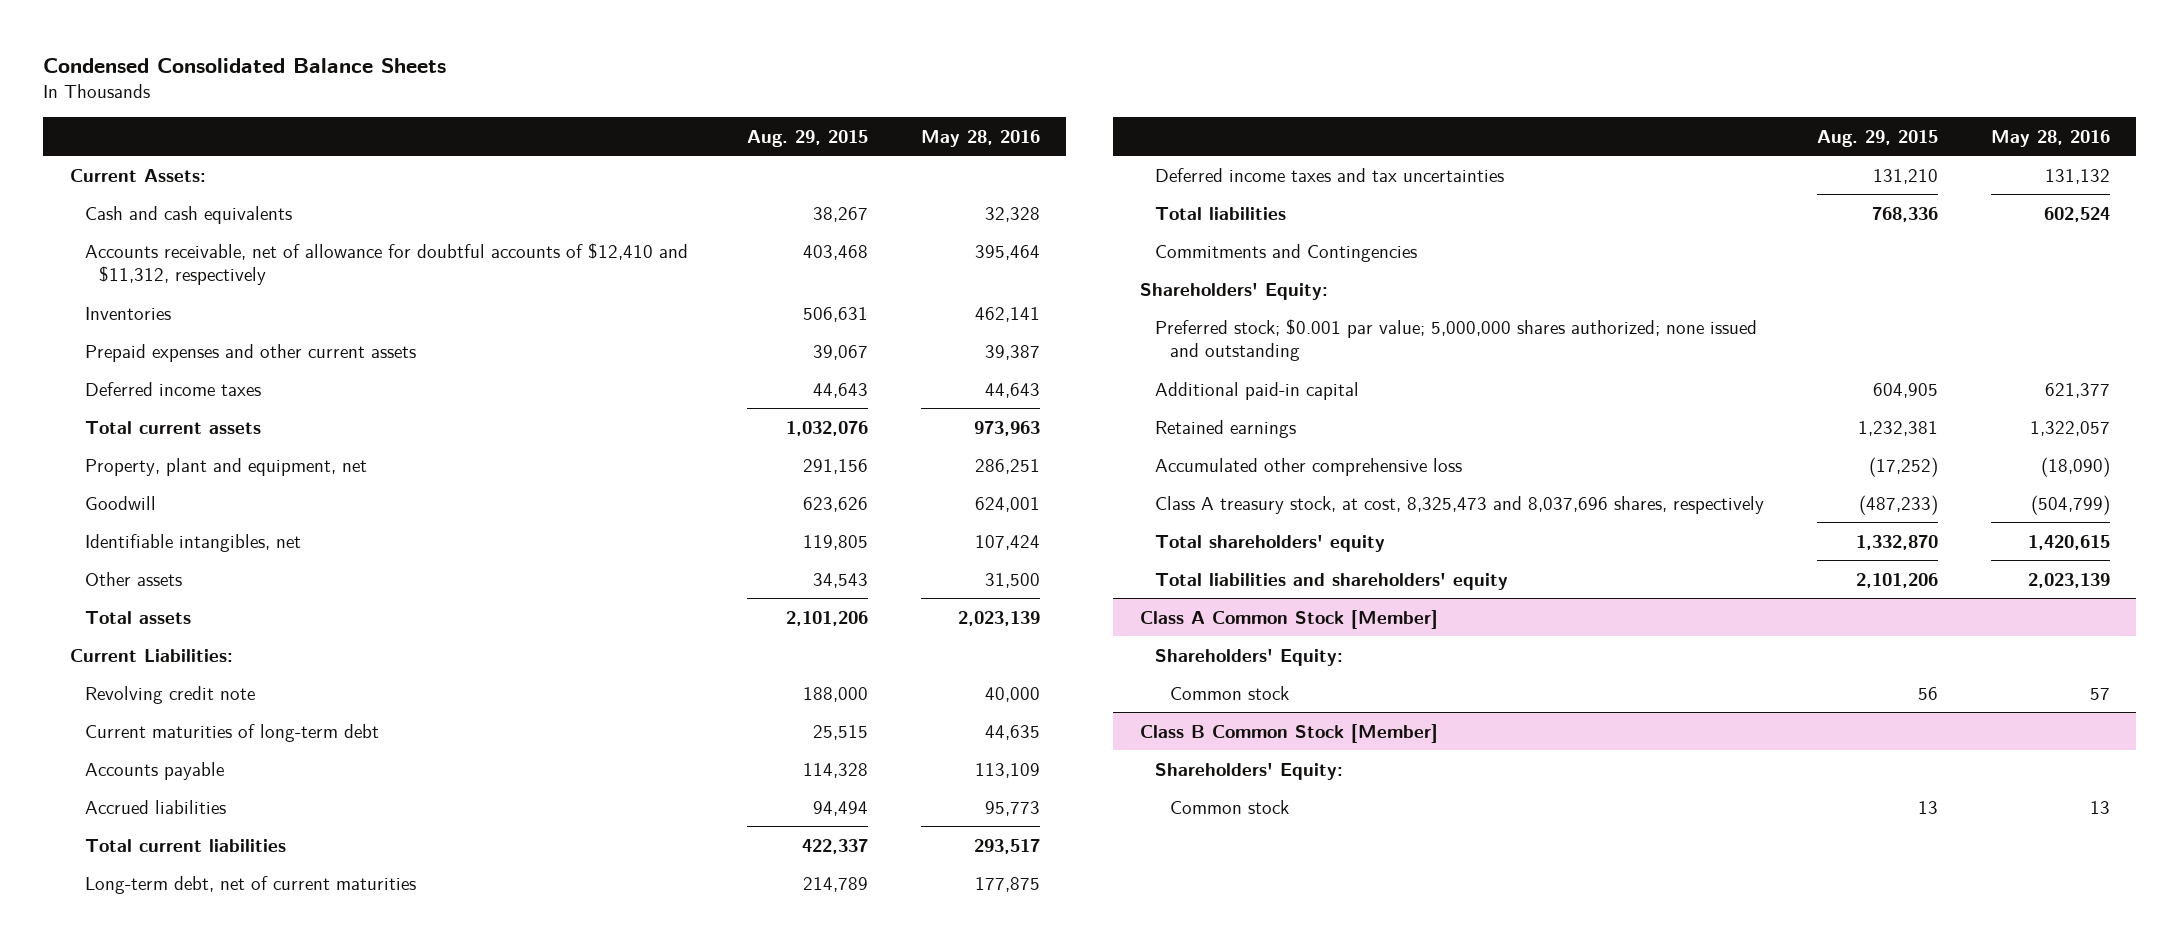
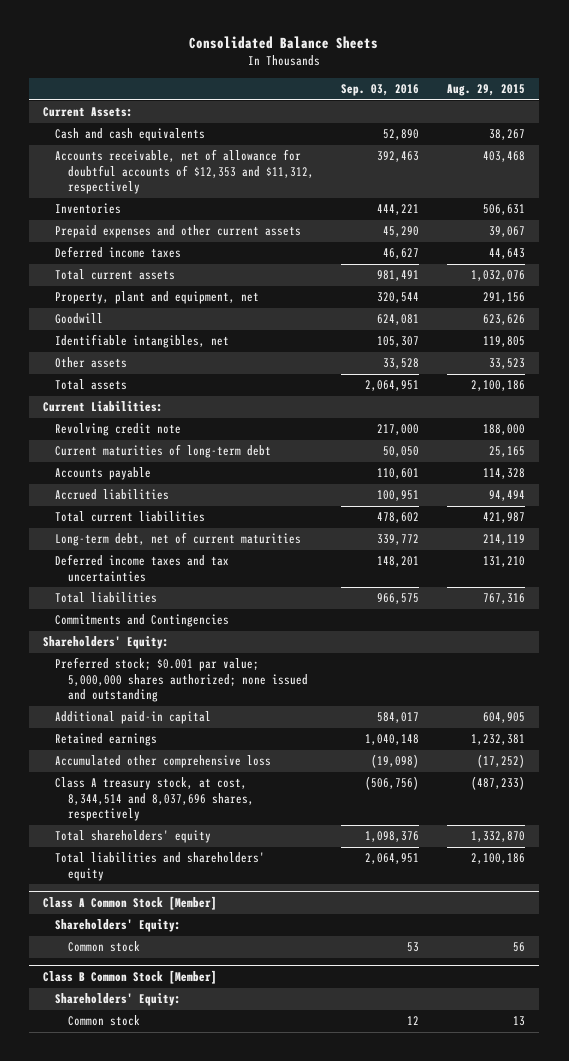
[43,57,447,73] Condensed Consolidated Balance Sheets -> [189,36,379,50] Consolidated Balance Sheets
[920,129,1040,147] May 28, 2016 -> none
none -> [341,84,420,97] Sep. 03, 2016
[84,242,688,286] Accounts receivable, net of allowance for doubtful accounts of $12,410 and $11,312, respectively -> [55,149,314,194] Accounts receivable, net of allowance for doubtful accounts of $12,353 and $11,312, respectively
[812,572,868,588] 34,543 -> [489,358,526,370] 33,523
[785,610,868,626] 2,101,206 -> [471,380,526,392] 2,100,186
[812,724,868,740] 25,515 -> [489,446,526,458] 25,165
[801,838,868,854] 422,337 -> [483,512,526,524] 421,987
[802,876,868,892] 214,789 -> [483,534,526,546] 214,119
[1871,206,1938,222] 768,336 -> [483,593,526,605] 767,316
[1154,495,1764,514] Class A treasury stock, at cost, 8,325,473 and 8,037,696 shares, respectively -> [55,777,254,821] Class A treasury stock, at cost, 8,344,514 and 8,037,696 shares, respectively
[1855,572,1938,588] 2,101,206 -> [471,853,526,865] 2,100,186

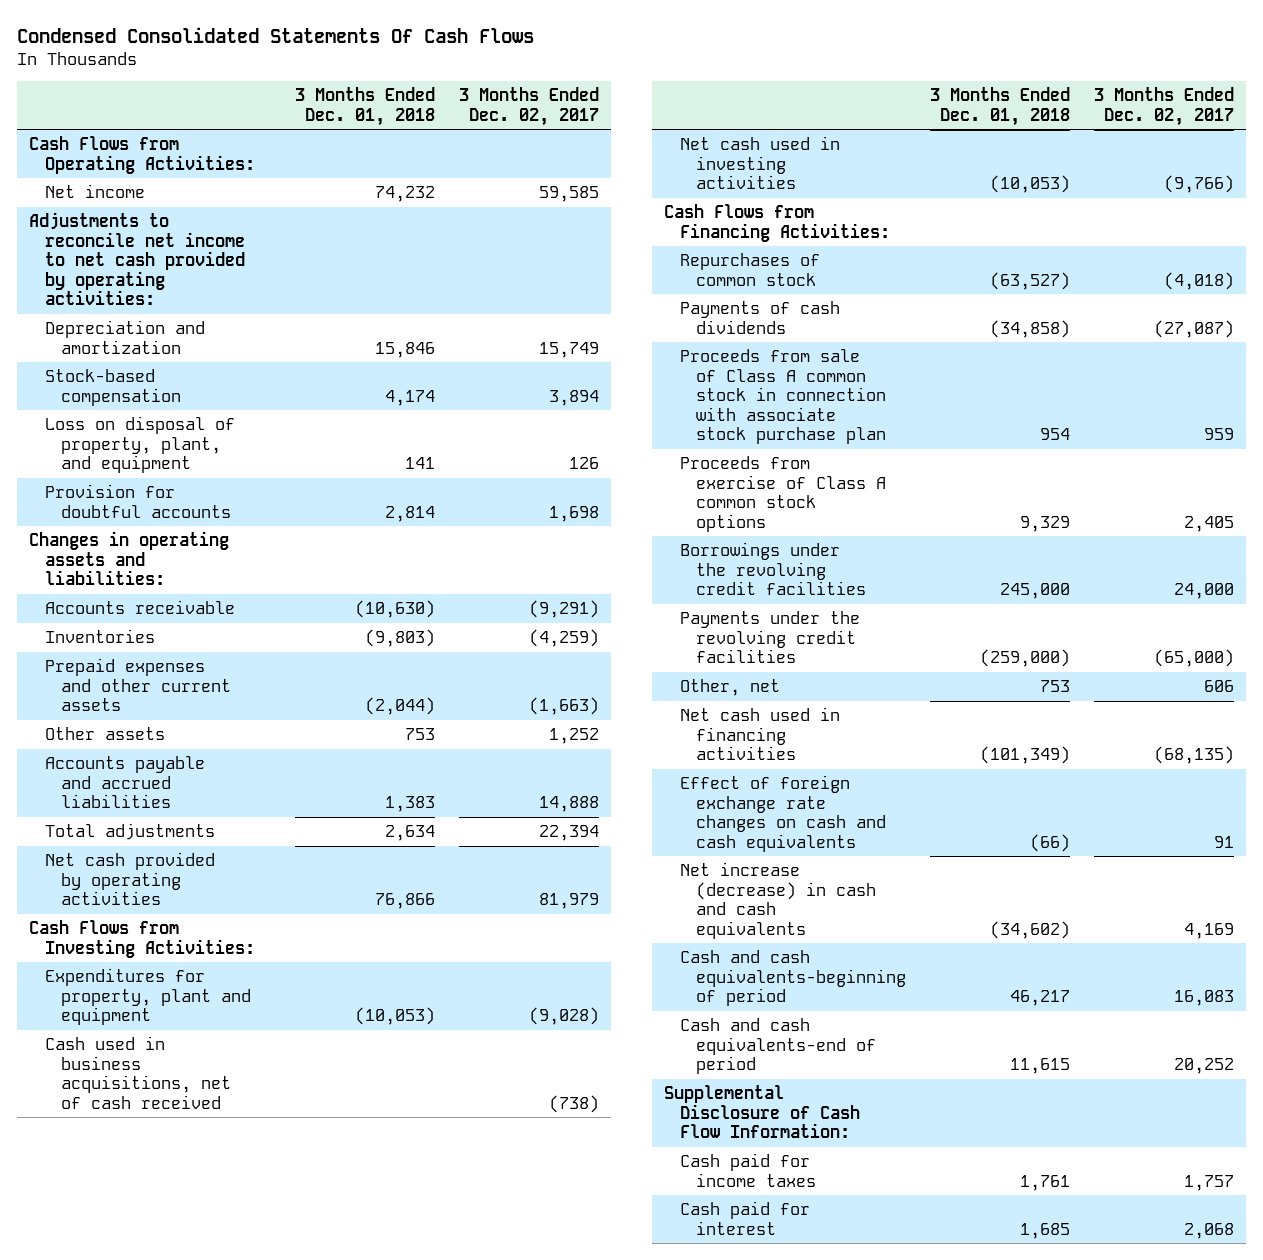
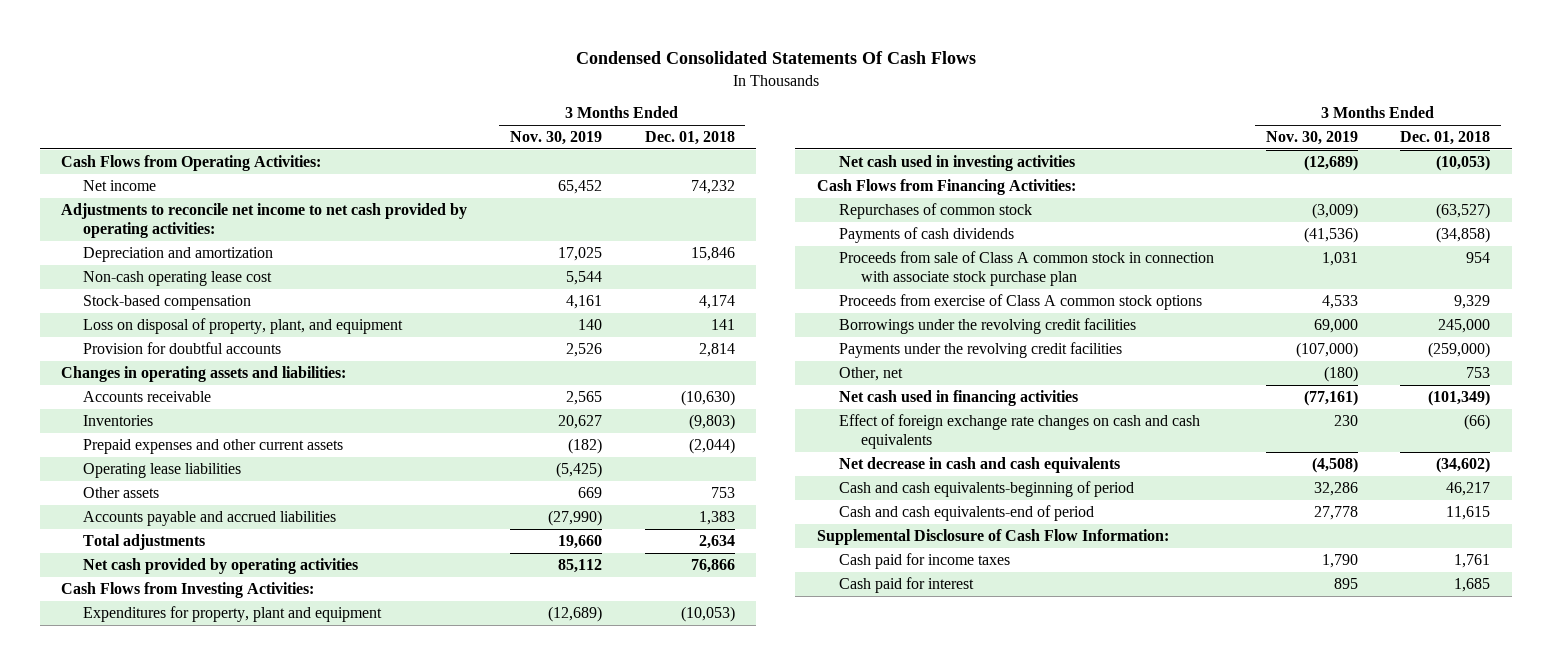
[459,87,600,126] 3 Months Ended Dec. 02, 2017 -> none
none -> [509,131,602,146] Nov. 30, 2019
none -> [83,270,273,286] Non-cash operating lease cost
none -> [83,462,242,478] Operating lease liabilities
[45,1036,232,1109] Cash used in business acquisitions, net of cash received -> none
[679,862,877,939] Net increase (decrease) in cash and cash equivalents -> [838,456,1120,473] Net decrease in cash and cash equivalents

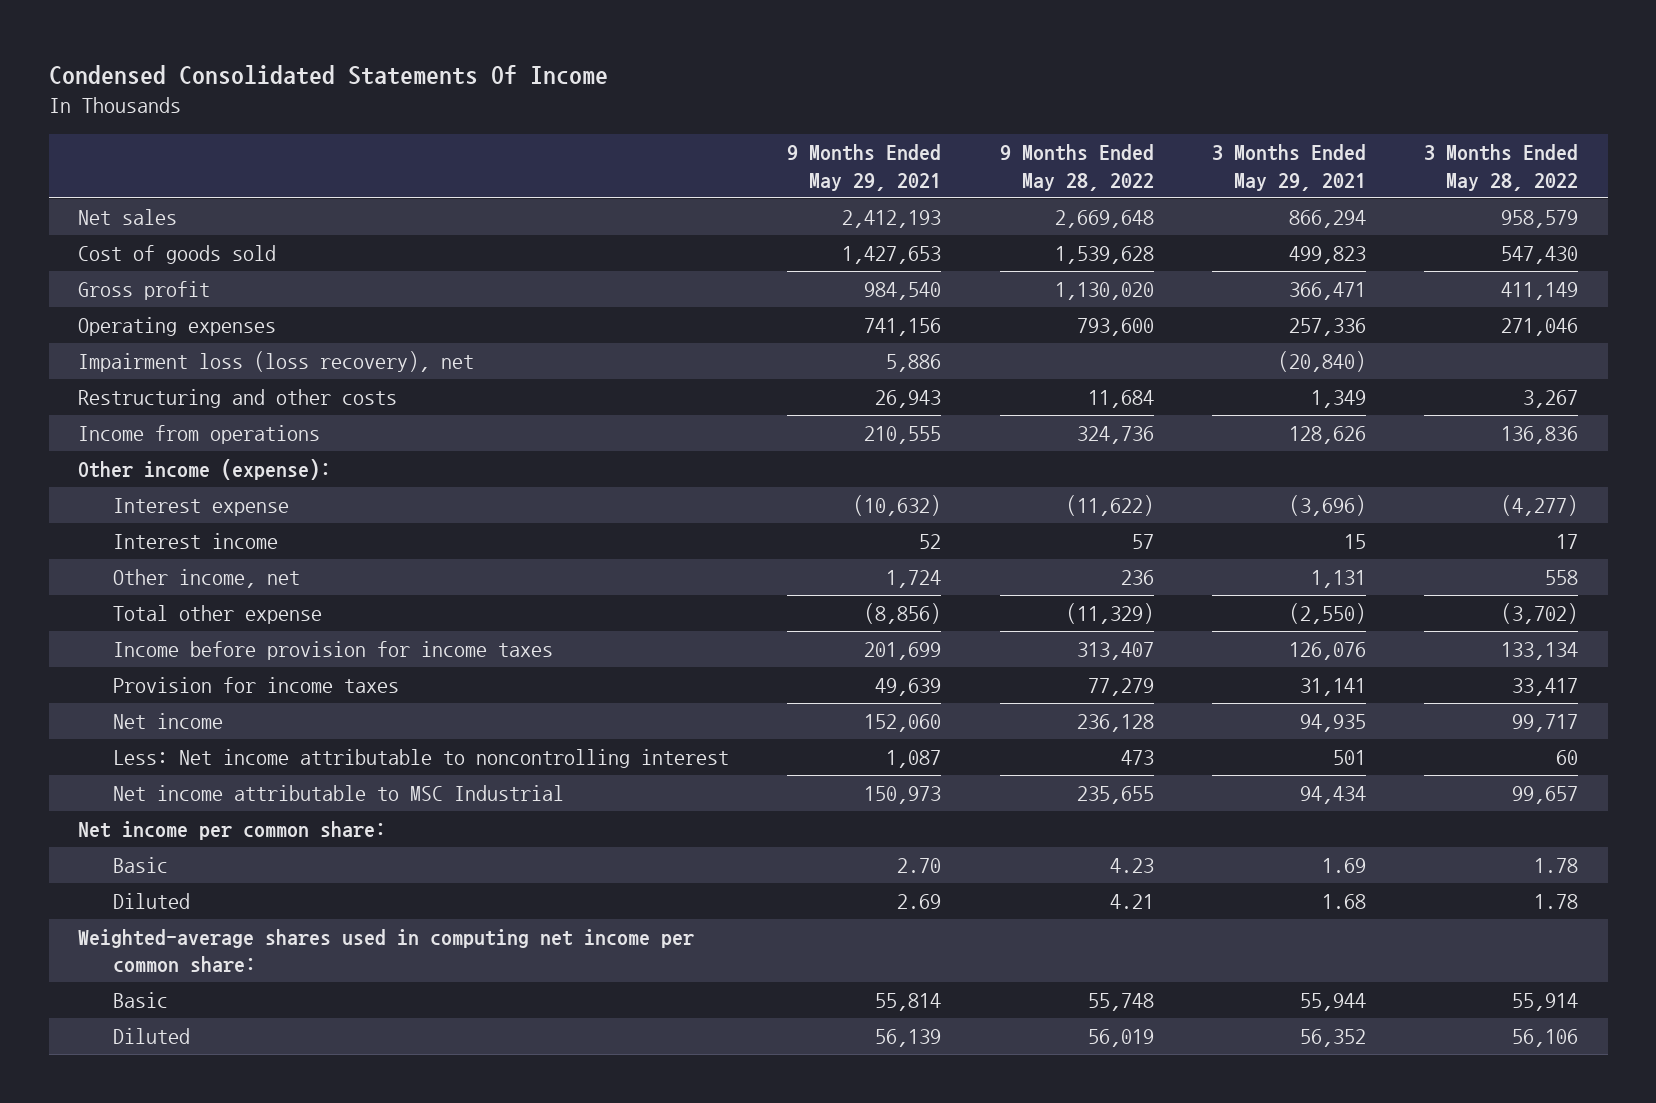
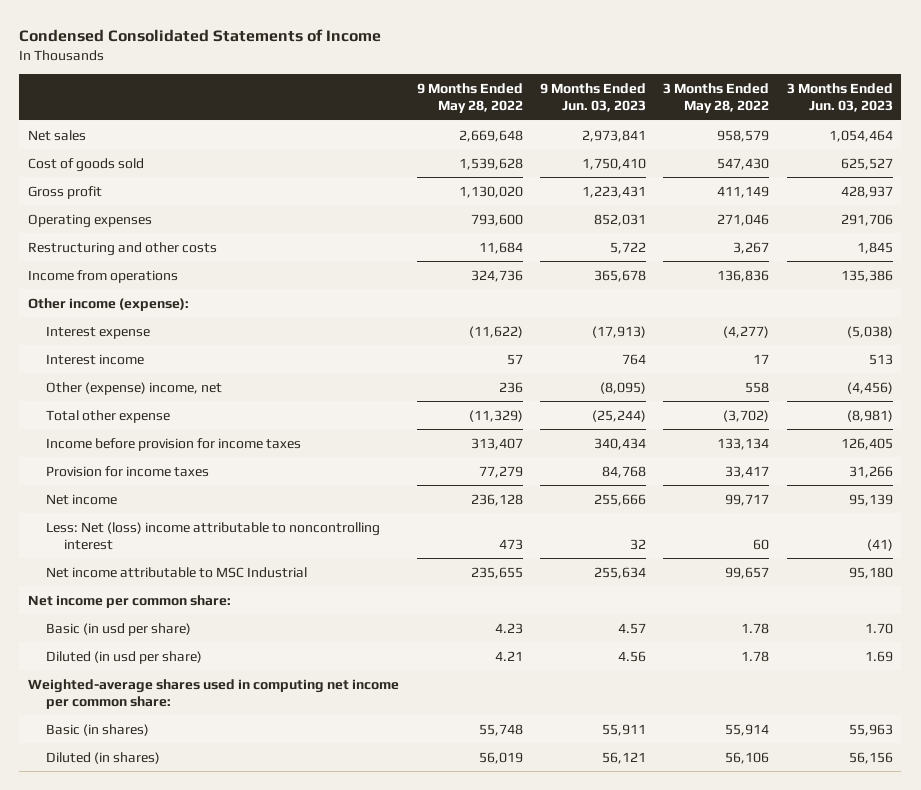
[48,64,608,85] Condensed Consolidated Statements Of Income -> [19,29,382,43] Condensed Consolidated Statements of Income
[787,144,942,191] 9 Months Ended May 29, 2021 -> none
[1211,144,1366,191] 3 Months Ended May 29, 2021 -> none
none -> [539,82,646,113] 9 Months Ended Jun. 03, 2023
none -> [786,82,893,113] 3 Months Ended Jun. 03, 2023
[77,351,474,373] Impairment loss (loss recovery), net -> none
[112,569,300,589] Other income, net -> [46,381,223,395] Other (expense) income, net
[112,749,729,769] Less: Net income attributable to noncontrolling interest -> [46,521,381,550] Less: Net (loss) income attributable to noncontrolling interest
[112,857,168,874] Basic -> [46,622,192,636] Basic (in usd per share)
[112,893,190,910] Diluted -> [46,650,203,664] Diluted (in usd per share)
[112,992,168,1009] Basic -> [46,723,150,736] Basic (in shares)
[112,1028,190,1045] Diluted -> [46,751,161,764] Diluted (in shares)

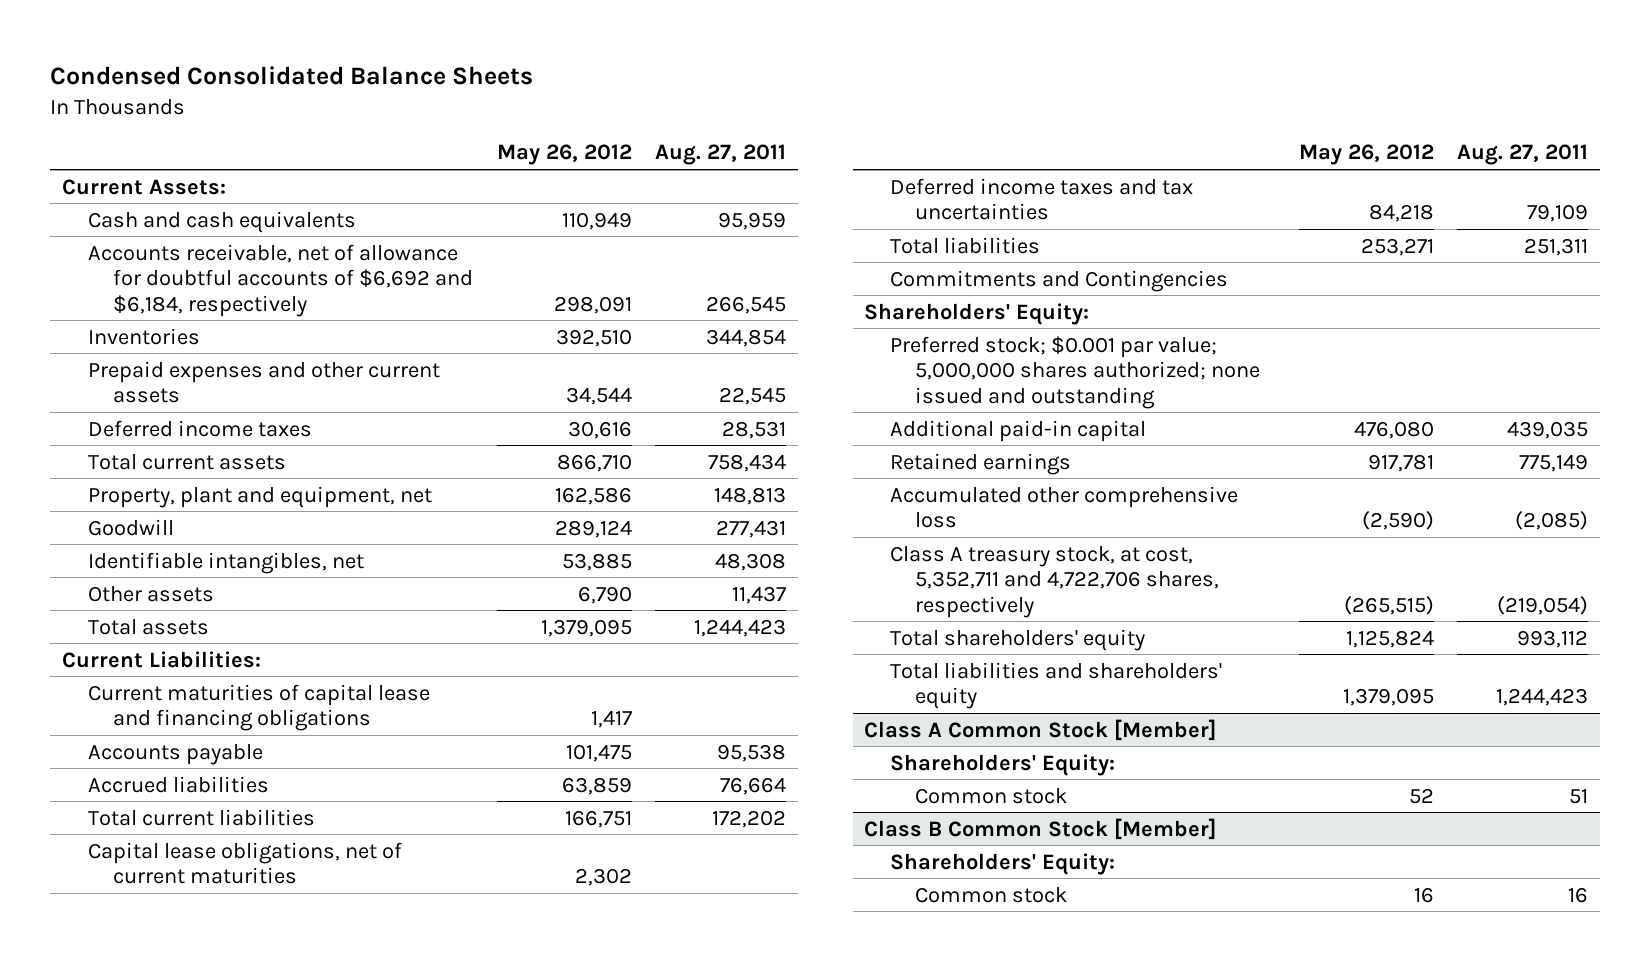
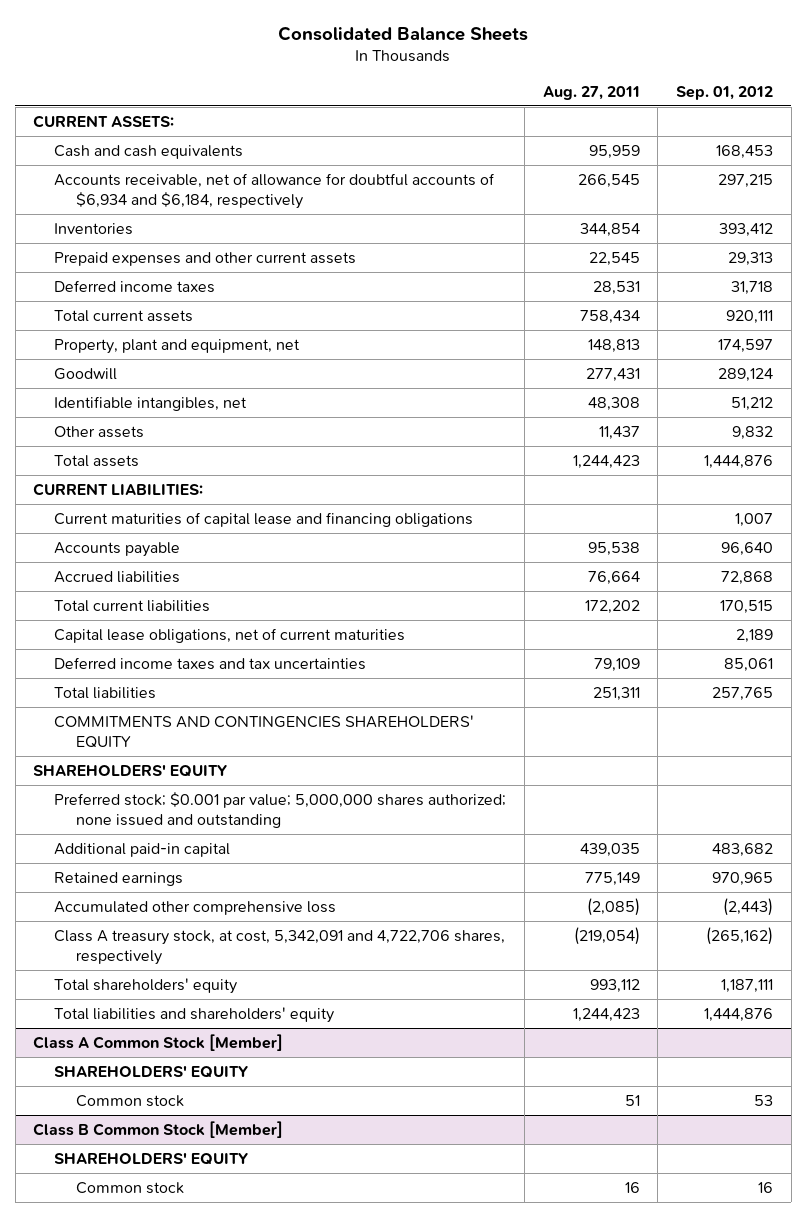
[50,66,534,86] Condensed Consolidated Balance Sheets -> [278,25,529,41] Consolidated Balance Sheets
[496,144,632,166] May 26, 2012 -> none
none -> [676,85,774,100] Sep. 01, 2012
[62,178,227,195] Current Assets: -> [33,114,175,128] CURRENT ASSETS:
[87,243,474,317] Accounts receivable, net of allowance for doubtful accounts of $6,692 and $6,184, respectively -> [54,172,496,209] Accounts receivable, net of allowance for doubtful accounts of $6,934 and $6,184, respectively
[62,650,262,668] Current Liabilities: -> [33,482,204,496] CURRENT LIABILITIES:
[889,269,1228,292] Commitments and Contingencies -> [54,714,475,748] COMMITMENTS AND CONTINGENCIES SHAREHOLDERS' EQUITY
[864,302,1090,325] Shareholders' Equity: -> [33,764,228,777] SHAREHOLDERS' EQUITY
[889,545,1220,618] Class A treasury stock, at cost, 5,352,711 and 4,722,706 shares, respectively -> [54,929,506,965] Class A treasury stock, at cost, 5,342,091 and 4,722,706 shares, respectively
[889,753,1115,776] Shareholders' Equity: -> [54,1065,249,1078] SHAREHOLDERS' EQUITY
[889,852,1115,875] Shareholders' Equity: -> [54,1152,249,1165] SHAREHOLDERS' EQUITY

